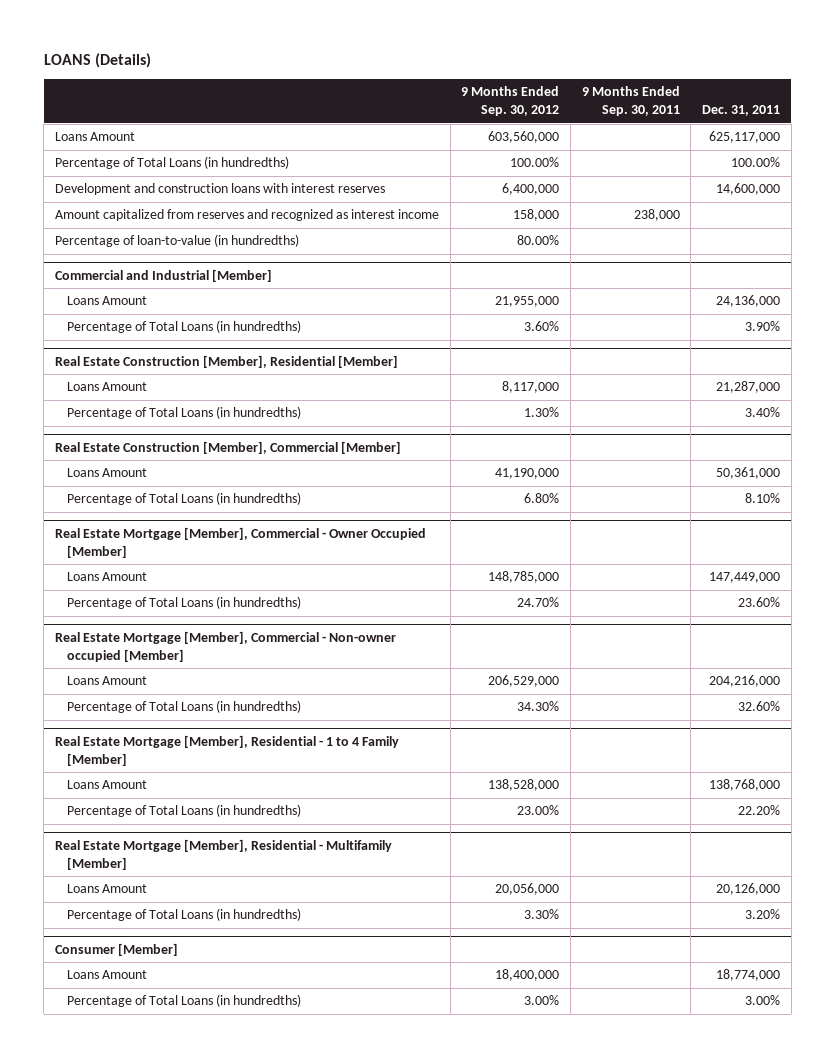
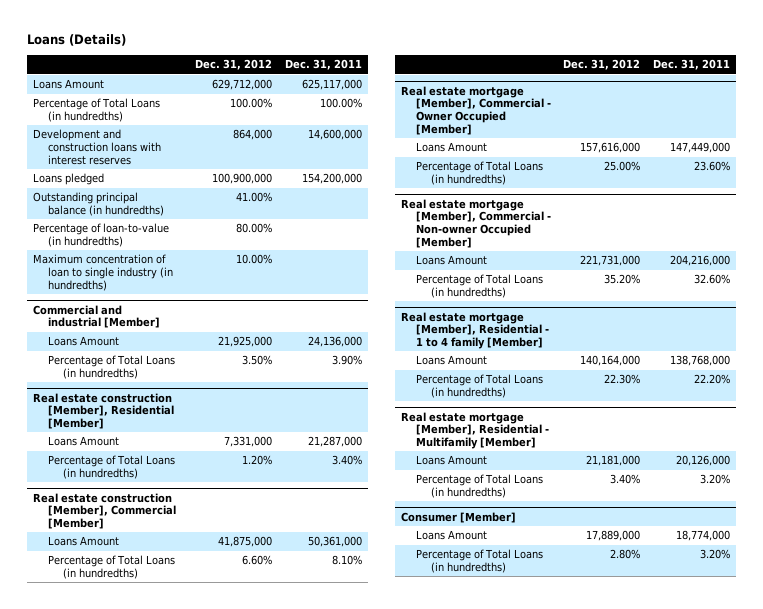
[43,53,151,69] LOANS (Details) -> [27,34,127,47] Loans (Details)
[461,86,560,117] 9 Months Ended Sep. 30, 2012 -> none
[581,86,680,117] 9 Months Ended Sep. 30, 2011 -> none
none -> [195,59,273,71] Dec. 31, 2012
[54,209,439,222] Amount capitalized from reserves and recognized as interest income -> none
none -> [33,173,105,186] Loans pledged
none -> [33,192,164,217] Outstanding principal balance (in hundredths)
none -> [33,254,173,291] Maximum concentration of loan to single industry (in hundredths)
[54,269,272,283] Commercial and Industrial [Member] -> [33,304,160,329] Commercial and industrial [Member]
[54,355,398,369] Real Estate Construction [Member], Residential [Member] -> [33,392,174,430] Real estate construction [Member], Residential [Member]
[54,441,401,455] Real Estate Construction [Member], Commercial [Member] -> [33,492,176,530] Real estate construction [Member], Commercial [Member]
[54,527,426,558] Real Estate Mortgage [Member], Commercial - Owner Occupied [Member] -> [401,85,552,135] Real estate mortgage [Member], Commercial - Owner Occupied [Member]
[54,631,396,662] Real Estate Mortgage [Member], Commercial - Non-owner occupied [Member] -> [401,198,552,248] Real estate mortgage [Member], Commercial - Non-owner Occupied [Member]
[54,735,399,766] Real Estate Mortgage [Member], Residential - 1 to 4 Family [Member] -> [401,311,550,350] Real estate mortgage [Member], Residential - 1 to 4 family [Member]
[54,839,392,870] Real Estate Mortgage [Member], Residential - Multifamily [Member] -> [401,411,550,450] Real estate mortgage [Member], Residential - Multifamily [Member]
[745,995,781,1006] 3.00% -> [699,549,730,560] 3.20%

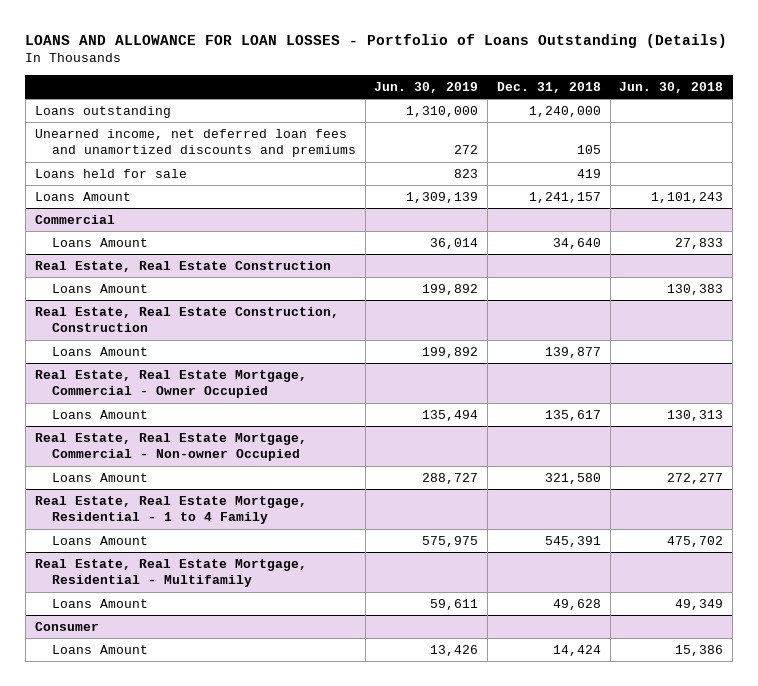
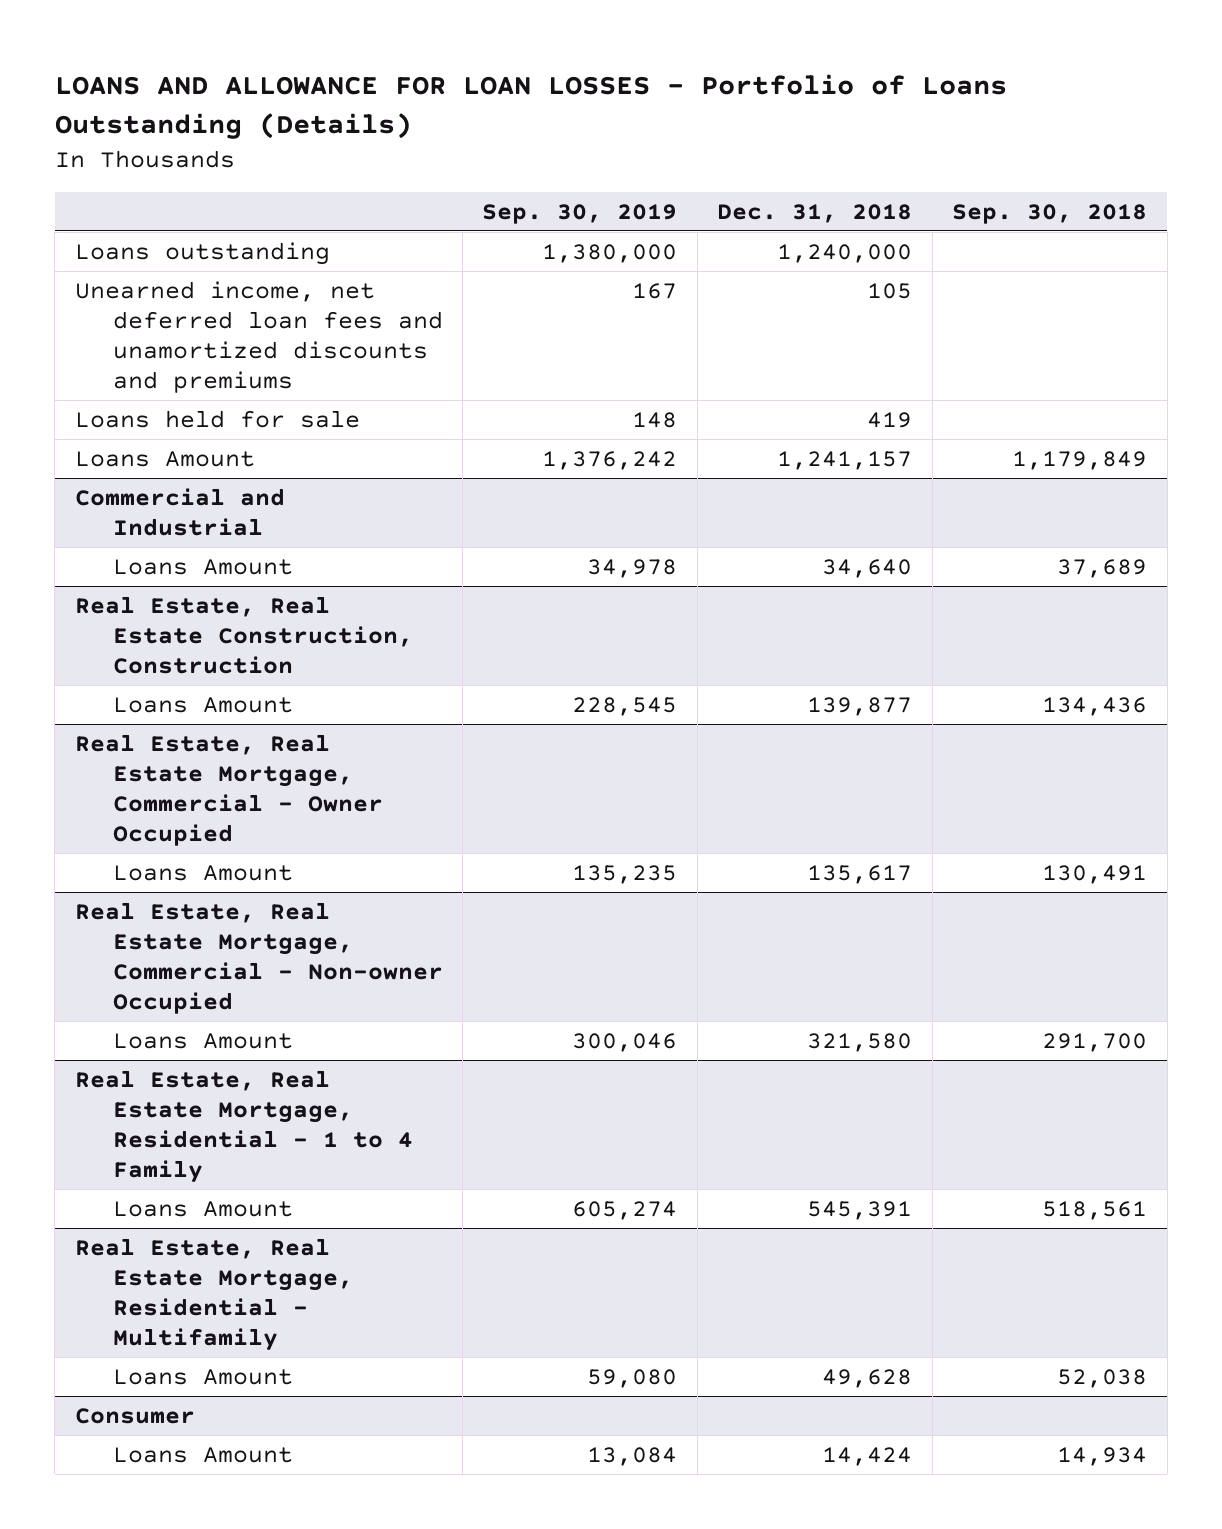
[374,82,479,94] Jun. 30, 2019 -> none
[619,82,724,94] Jun. 30, 2018 -> none
none -> [482,203,678,224] Sep. 30, 2019
none -> [952,203,1148,224] Sep. 30, 2018
[34,214,115,224] Commercial -> [74,487,285,536] Commercial and Industrial
[34,260,331,272] Real Estate, Real Estate Construction -> none
[51,283,148,293] Loans Amount -> none

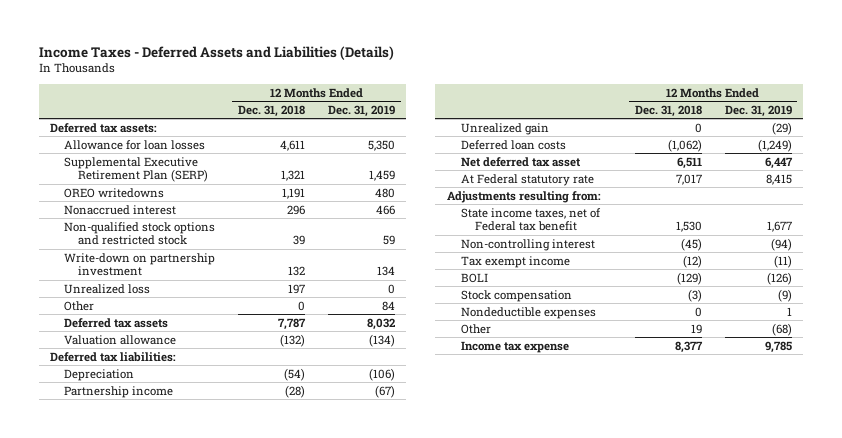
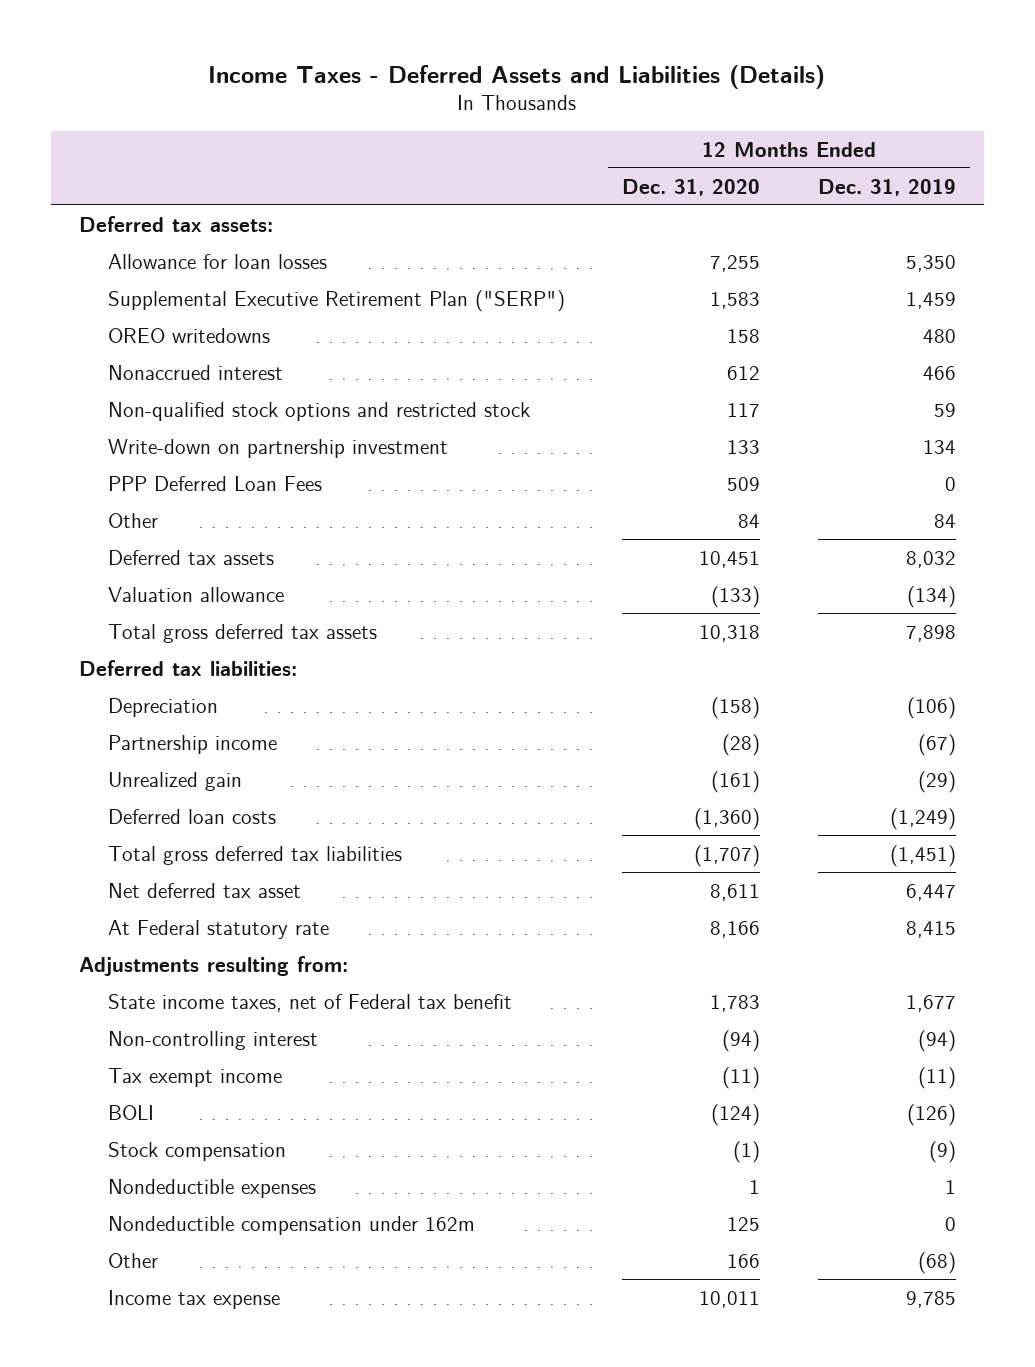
[238,104,306,117] Dec. 31, 2018 -> none
none -> [622,178,761,196] Dec. 31, 2020
[64,156,209,183] Supplemental Executive Retirement Plan (SERP) -> [108,289,566,312] Supplemental Executive Retirement Plan ("SERP")
[64,283,151,294] Unrealized loss -> none
none -> [108,475,323,491] PPP Deferred Loan Fees
none -> [108,623,378,643] Total gross deferred tax assets
none -> [108,845,403,865] Total gross deferred tax liabilities
none -> [108,1215,476,1235] Nondeductible compensation under 162m

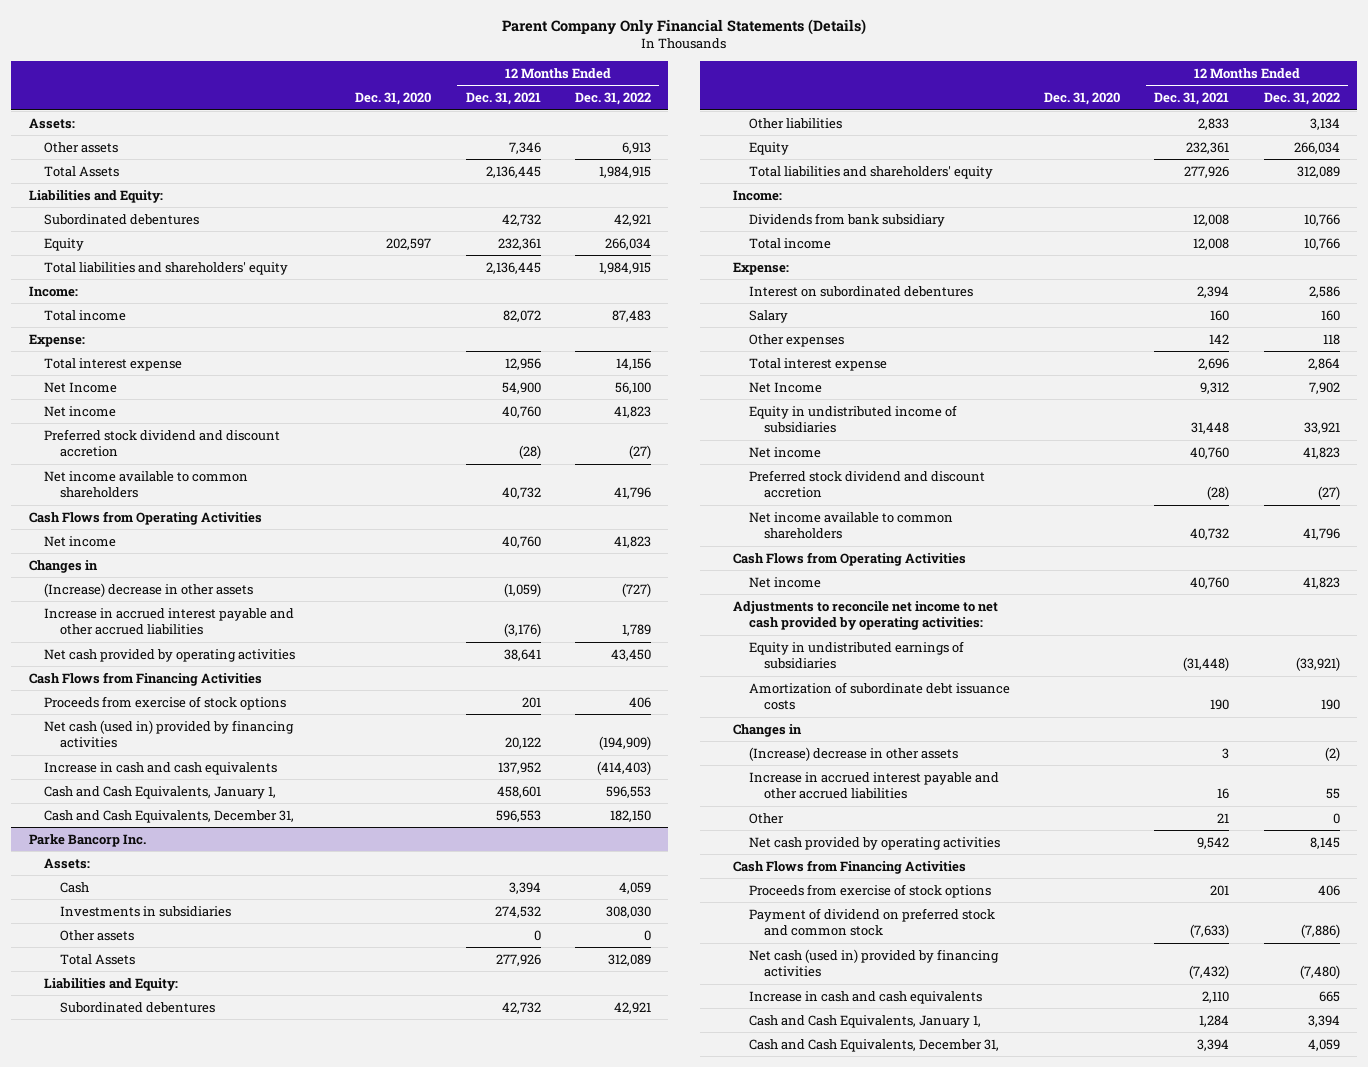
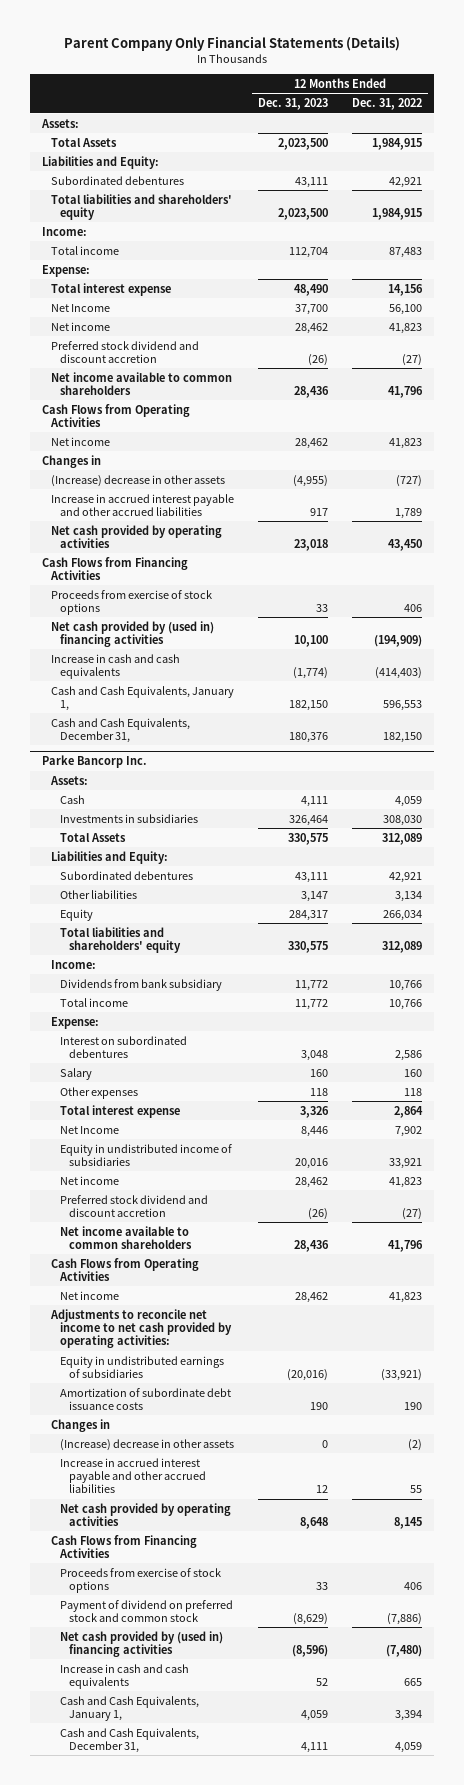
[355,92,432,106] Dec. 31, 2020 -> none
[465,92,541,106] Dec. 31, 2021 -> none
none -> [258,98,329,111] Dec. 31, 2023
[44,141,119,153] Other assets -> none
[44,237,85,251] Equity -> none
[44,719,295,749] Net cash (used in) provided by financing activities -> [51,620,215,647] Net cash provided by (used in) financing activities
[59,929,134,941] Other assets -> none
[748,812,784,824] Other -> none
[748,948,999,978] Net cash (used in) provided by financing activities -> [60,1630,224,1657] Net cash provided by (used in) financing activities

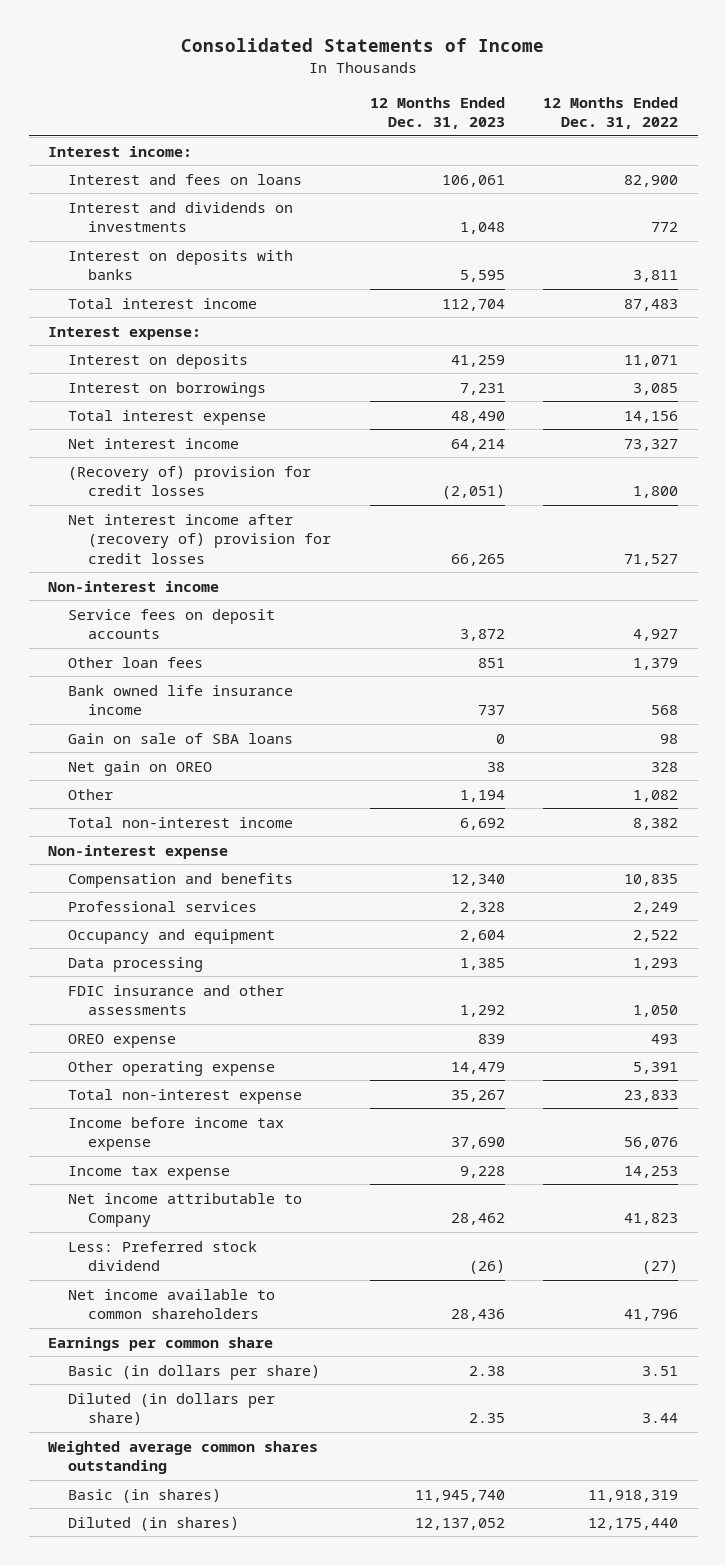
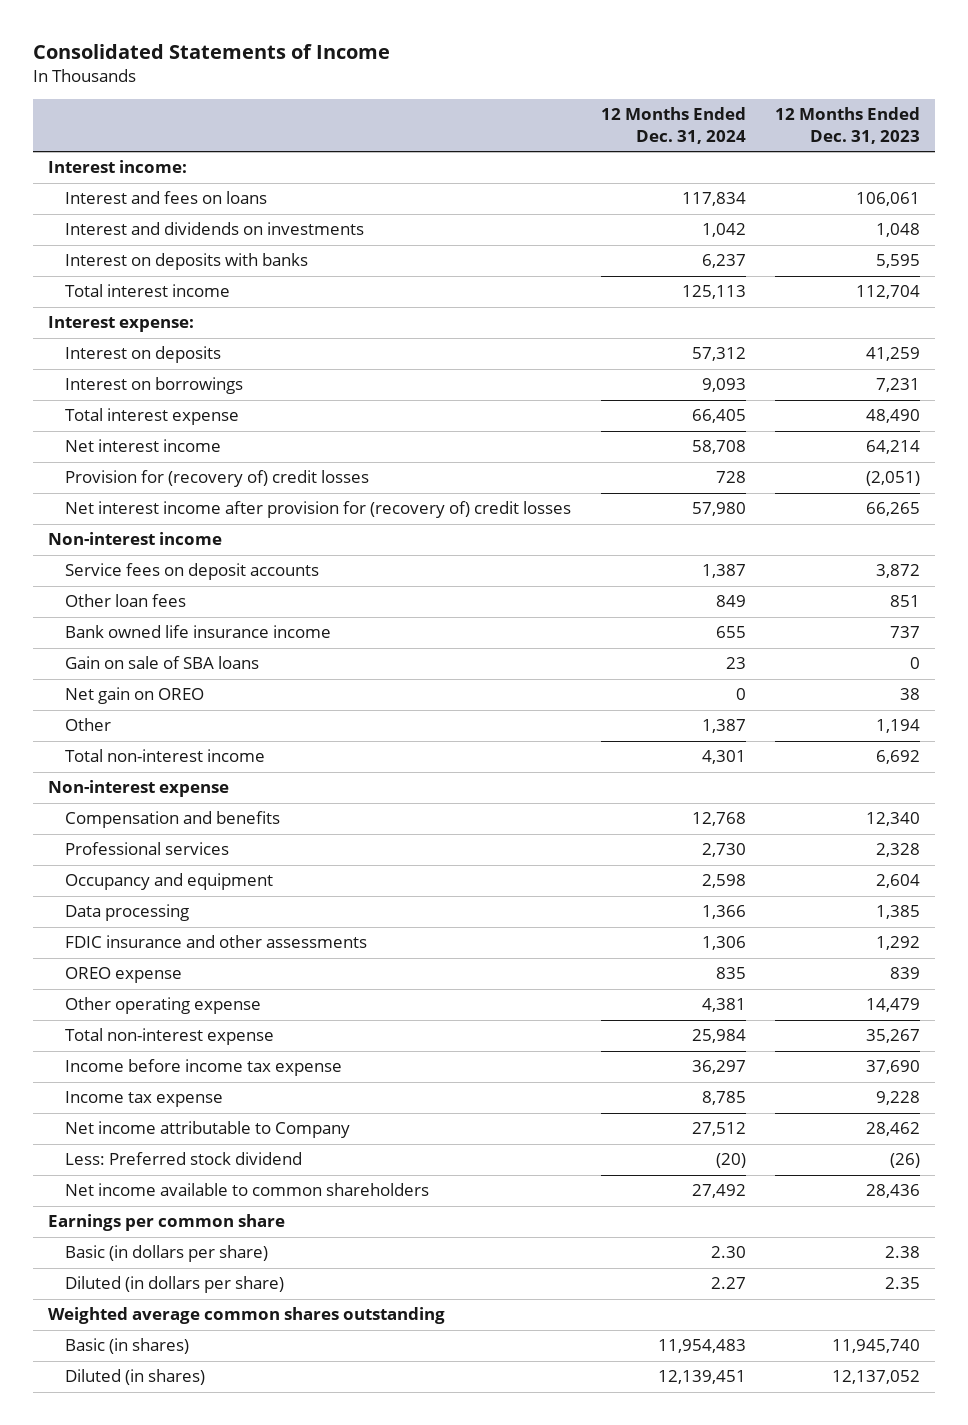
[543,96,679,130] 12 Months Ended Dec. 31, 2022 -> none
none -> [600,107,746,144] 12 Months Ended Dec. 31, 2024
[68,465,312,497] (Recovery of) provision for credit losses -> [65,470,370,488] Provision for (recovery of) credit losses
[68,513,332,564] Net interest income after (recovery of) provision for credit losses -> [65,501,572,519] Net interest income after provision for (recovery of) credit losses

